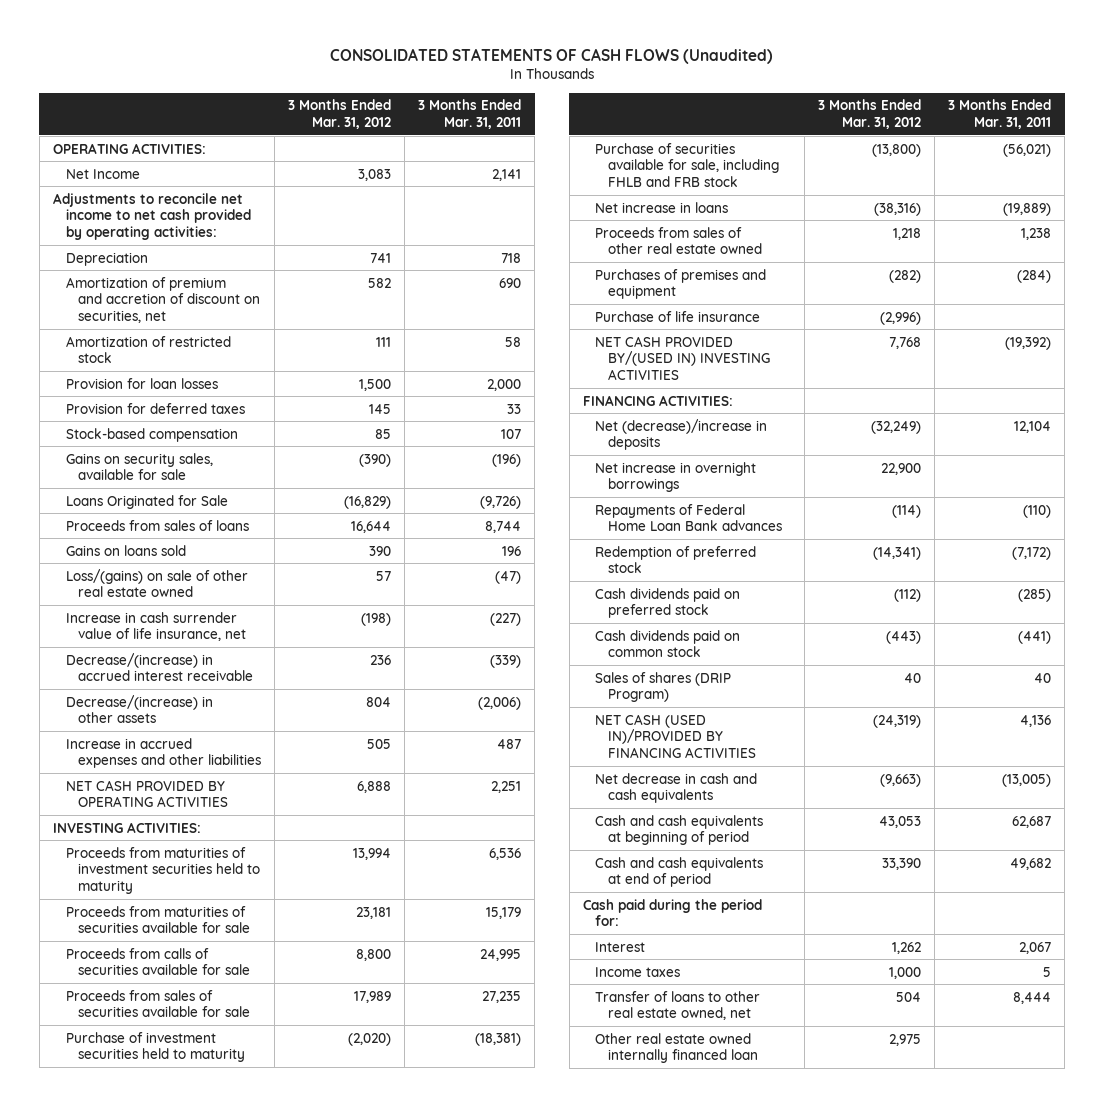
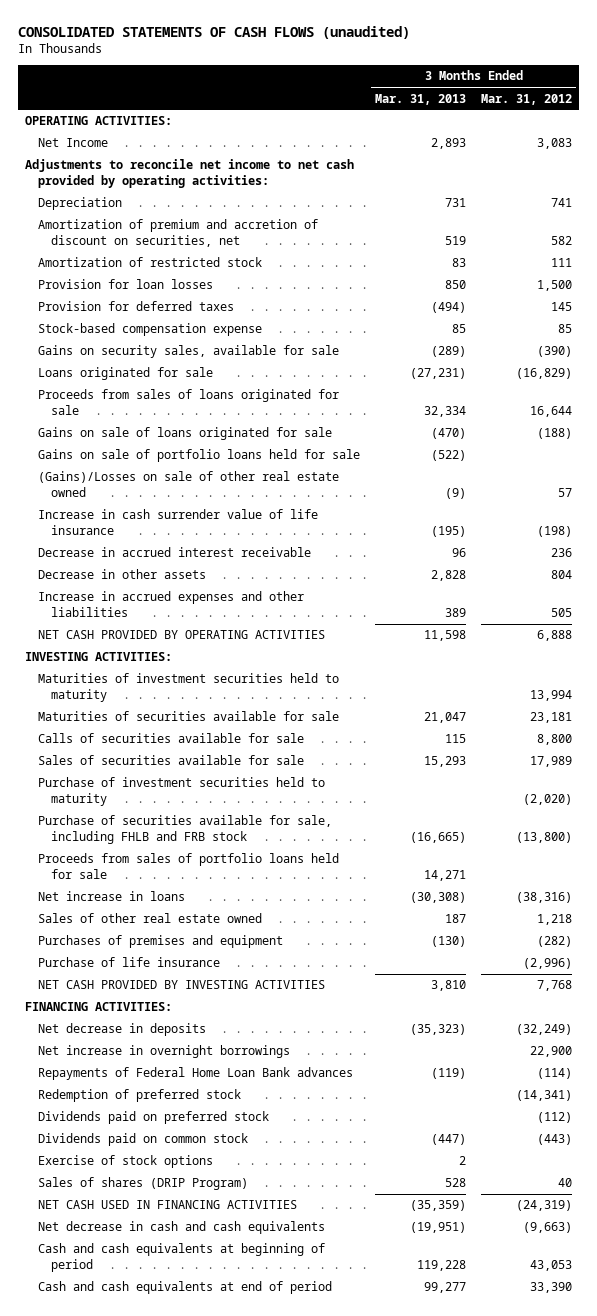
[330,47,774,64] CONSOLIDATED STATEMENTS OF CASH FLOWS (Unaudited) -> [17,25,410,39] CONSOLIDATED STATEMENTS OF CASH FLOWS (unaudited)
[418,99,522,129] 3 Months Ended Mar. 31, 2011 -> none
none -> [375,93,467,105] Mar. 31, 2013
[65,427,238,442] Stock-based compensation -> [38,323,263,337] Stock-based compensation expense
[65,494,228,509] Loans Originated for Sale -> [38,367,214,381] Loans originated for sale
[65,519,249,531] Proceeds from sales of loans -> [38,389,340,415] Proceeds from sales of loans originated for sale
[65,544,186,556] Gains on loans sold -> [38,427,333,441] Gains on sale of loans originated for sale
[369,545,392,556] 390 -> [536,428,572,440] (188)
none -> [38,449,361,463] Gains on sale of portfolio loans held for sale
[65,568,248,598] Loss/(gains) on sale of other real estate owned -> [38,471,340,497] (Gains)/Losses on sale of other real estate owned
[65,611,247,642] Increase in cash surrender value of life insurance, net -> [38,509,319,535] Increase in cash surrender value of life insurance
[65,652,254,682] Decrease/(increase) in accrued interest receivable -> [38,547,312,558] Decrease in accrued interest receivable
[65,694,213,724] Decrease/(increase) in other assets -> [38,569,207,580] Decrease in other assets
[65,846,261,894] Proceeds from maturities of investment securities held to maturity -> [38,673,340,702] Maturities of investment securities held to maturity
[65,905,251,934] Proceeds from maturities of securities available for sale -> [38,711,340,722] Maturities of securities available for sale
[65,947,251,976] Proceeds from calls of securities available for sale -> [38,733,305,744] Calls of securities available for sale
[65,989,251,1018] Proceeds from sales of securities available for sale -> [38,755,305,766] Sales of securities available for sale
none -> [38,853,340,879] Proceeds from sales of portfolio loans held for sale
[595,226,763,255] Proceeds from sales of other real estate owned -> [38,913,263,924] Sales of other real estate owned
[595,335,771,380] NET CASH PROVIDED BY/(USED IN) INVESTING ACTIVITIES -> [38,980,326,990] NET CASH PROVIDED BY INVESTING ACTIVITIES
[595,418,768,451] Net (decrease)/increase in deposits -> [38,1023,207,1037] Net decrease in deposits
[595,587,741,619] Cash dividends paid on preferred stock -> [38,1111,270,1125] Dividends paid on preferred stock
[595,629,741,658] Cash dividends paid on common stock -> [38,1133,249,1147] Dividends paid on common stock
none -> [38,1155,214,1169] Exercise of stock options
[595,713,757,758] NET CASH (USED IN)/PROVIDED BY FINANCING ACTIVITIES -> [38,1200,298,1210] NET CASH USED IN FINANCING ACTIVITIES
[582,898,762,927] Cash paid during the period for: -> none
[595,941,646,952] Interest -> none
[595,966,681,977] Income taxes -> none
[595,990,761,1021] Transfer of loans to other real estate owned, net -> none
[595,1032,759,1064] Other real estate owned internally financed loan -> none

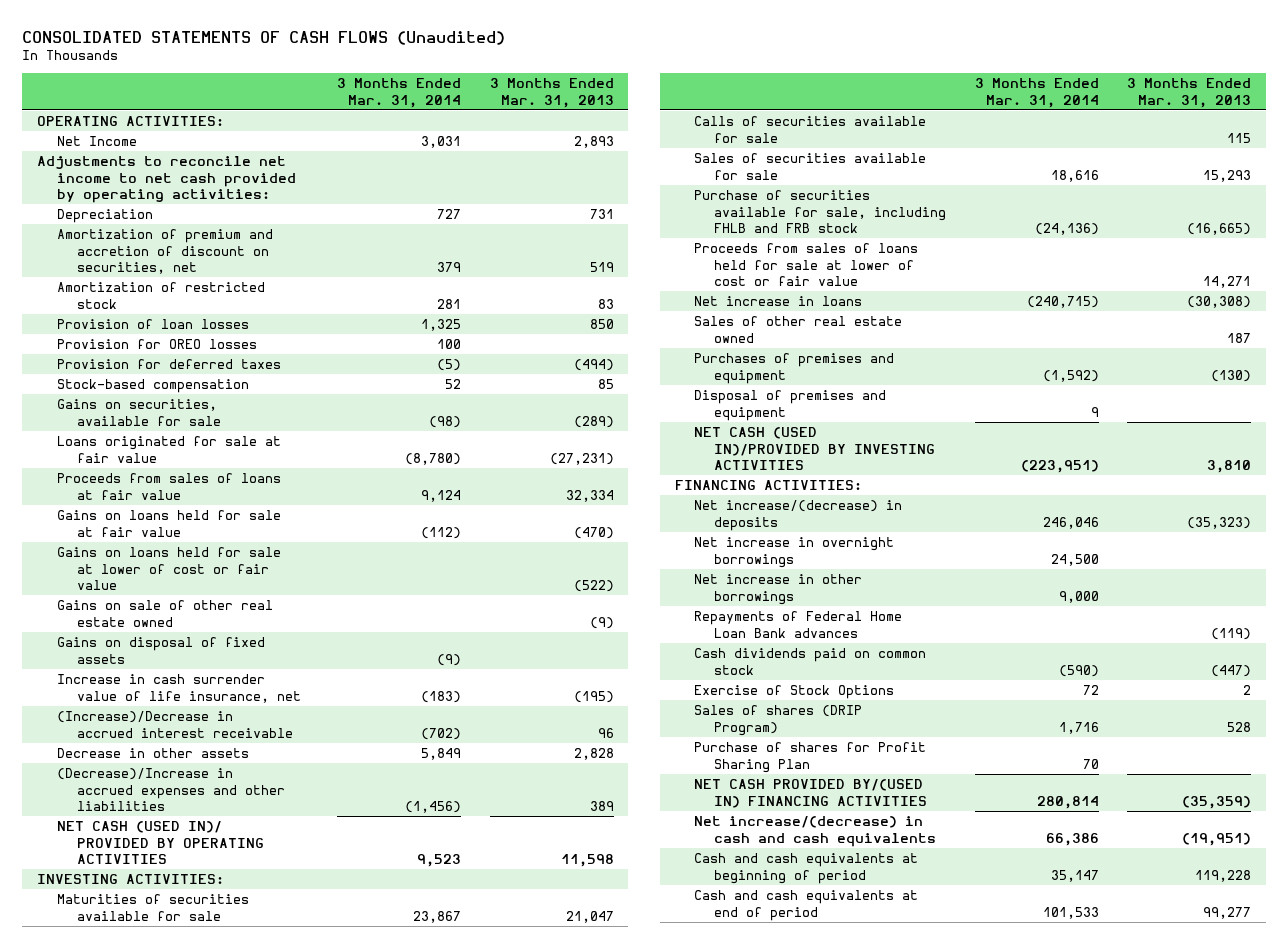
[17,25,410,39] CONSOLIDATED STATEMENTS OF CASH FLOWS (unaudited) -> [22,30,506,45] CONSOLIDATED STATEMENTS OF CASH FLOWS (Unaudited)
[480,93,572,105] Mar. 31, 2012 -> none
none -> [337,77,462,108] 3 Months Ended Mar. 31, 2014
[38,279,214,290] Provision for loan losses -> [56,318,249,329] Provision of loan losses
none -> [56,338,257,349] Provision for OREO losses
[38,427,333,441] Gains on sale of loans originated for sale -> none
[38,323,263,337] Stock-based compensation expense -> [56,378,249,393] Stock-based compensation
[38,345,340,359] Gains on security sales, available for sale -> [56,398,221,426] Gains on securities, available for sale
[38,367,214,381] Loans originated for sale -> [56,435,281,463] Loans originated for sale at fair value
[38,389,340,415] Proceeds from sales of loans originated for sale -> [56,472,281,500] Proceeds from sales of loans at fair value
none -> [56,509,281,537] Gains on loans held for sale at fair value
[38,449,361,463] Gains on sale of portfolio loans held for sale -> [56,546,281,591] Gains on loans held for sale at lower of cost or fair value
[38,471,340,497] (Gains)/Losses on sale of other real estate owned -> [56,599,273,627] Gains on sale of other real estate owned
none -> [56,636,265,664] Gains on disposal of fixed assets
[38,509,319,535] Increase in cash surrender value of life insurance -> [56,673,301,703] Increase in cash surrender value of life insurance, net
[38,547,312,558] Decrease in accrued interest receivable -> [56,710,293,738] (Increase)/Decrease in accrued interest receivable
[38,591,305,617] Increase in accrued expenses and other liabilities -> [56,767,285,812] (Decrease)/Increase in accrued expenses and other liabilities
[38,630,326,640] NET CASH PROVIDED BY OPERATING ACTIVITIES -> [56,820,264,865] NET CASH (USED IN)/ PROVIDED BY OPERATING ACTIVITIES
[38,673,340,702] Maturities of investment securities held to maturity -> none
[38,777,326,806] Purchase of investment securities held to maturity -> none
[38,853,340,879] Proceeds from sales of portfolio loans held for sale -> [694,242,919,287] Proceeds from sales of loans held for sale at lower of cost or fair value
[38,957,221,968] Purchase of life insurance -> none
none -> [694,389,887,421] Disposal of premises and equipment
[38,980,326,990] NET CASH PROVIDED BY INVESTING ACTIVITIES -> [694,426,936,471] NET CASH (USED IN)/PROVIDED BY INVESTING ACTIVITIES
[38,1023,207,1037] Net decrease in deposits -> [694,499,903,531] Net increase/(decrease) in deposits
none -> [694,573,863,605] Net increase in other borrowings
[38,1089,242,1103] Redemption of preferred stock -> none
[38,1111,270,1125] Dividends paid on preferred stock -> none
[38,1133,249,1147] Dividends paid on common stock -> [694,647,927,675] Cash dividends paid on common stock
[38,1155,214,1169] Exercise of stock options -> [694,684,895,699] Exercise of Stock Options
none -> [694,741,927,773] Purchase of shares for Profit Sharing Plan
[38,1200,298,1210] NET CASH USED IN FINANCING ACTIVITIES -> [694,778,928,808] NET CASH PROVIDED BY/(USED IN) FINANCING ACTIVITIES
[38,1221,326,1235] Net decrease in cash and cash equivalents -> [694,815,937,847] Net increase/(decrease) in cash and cash equivalents

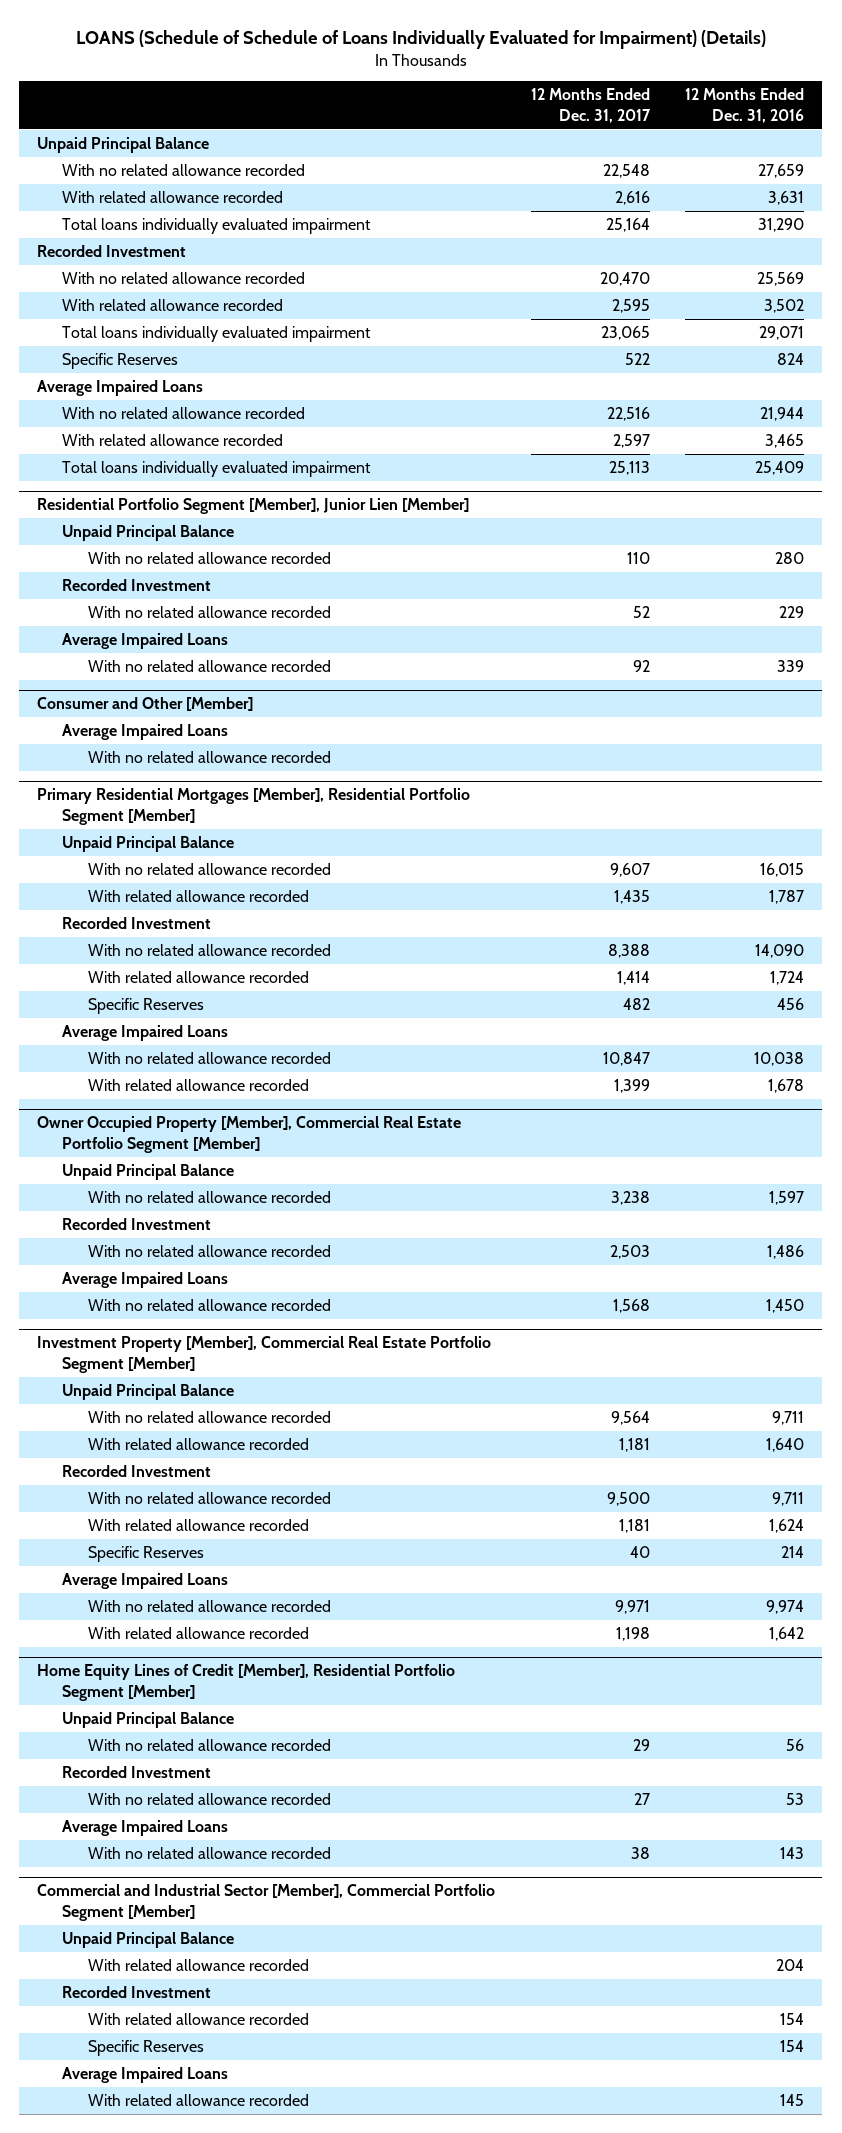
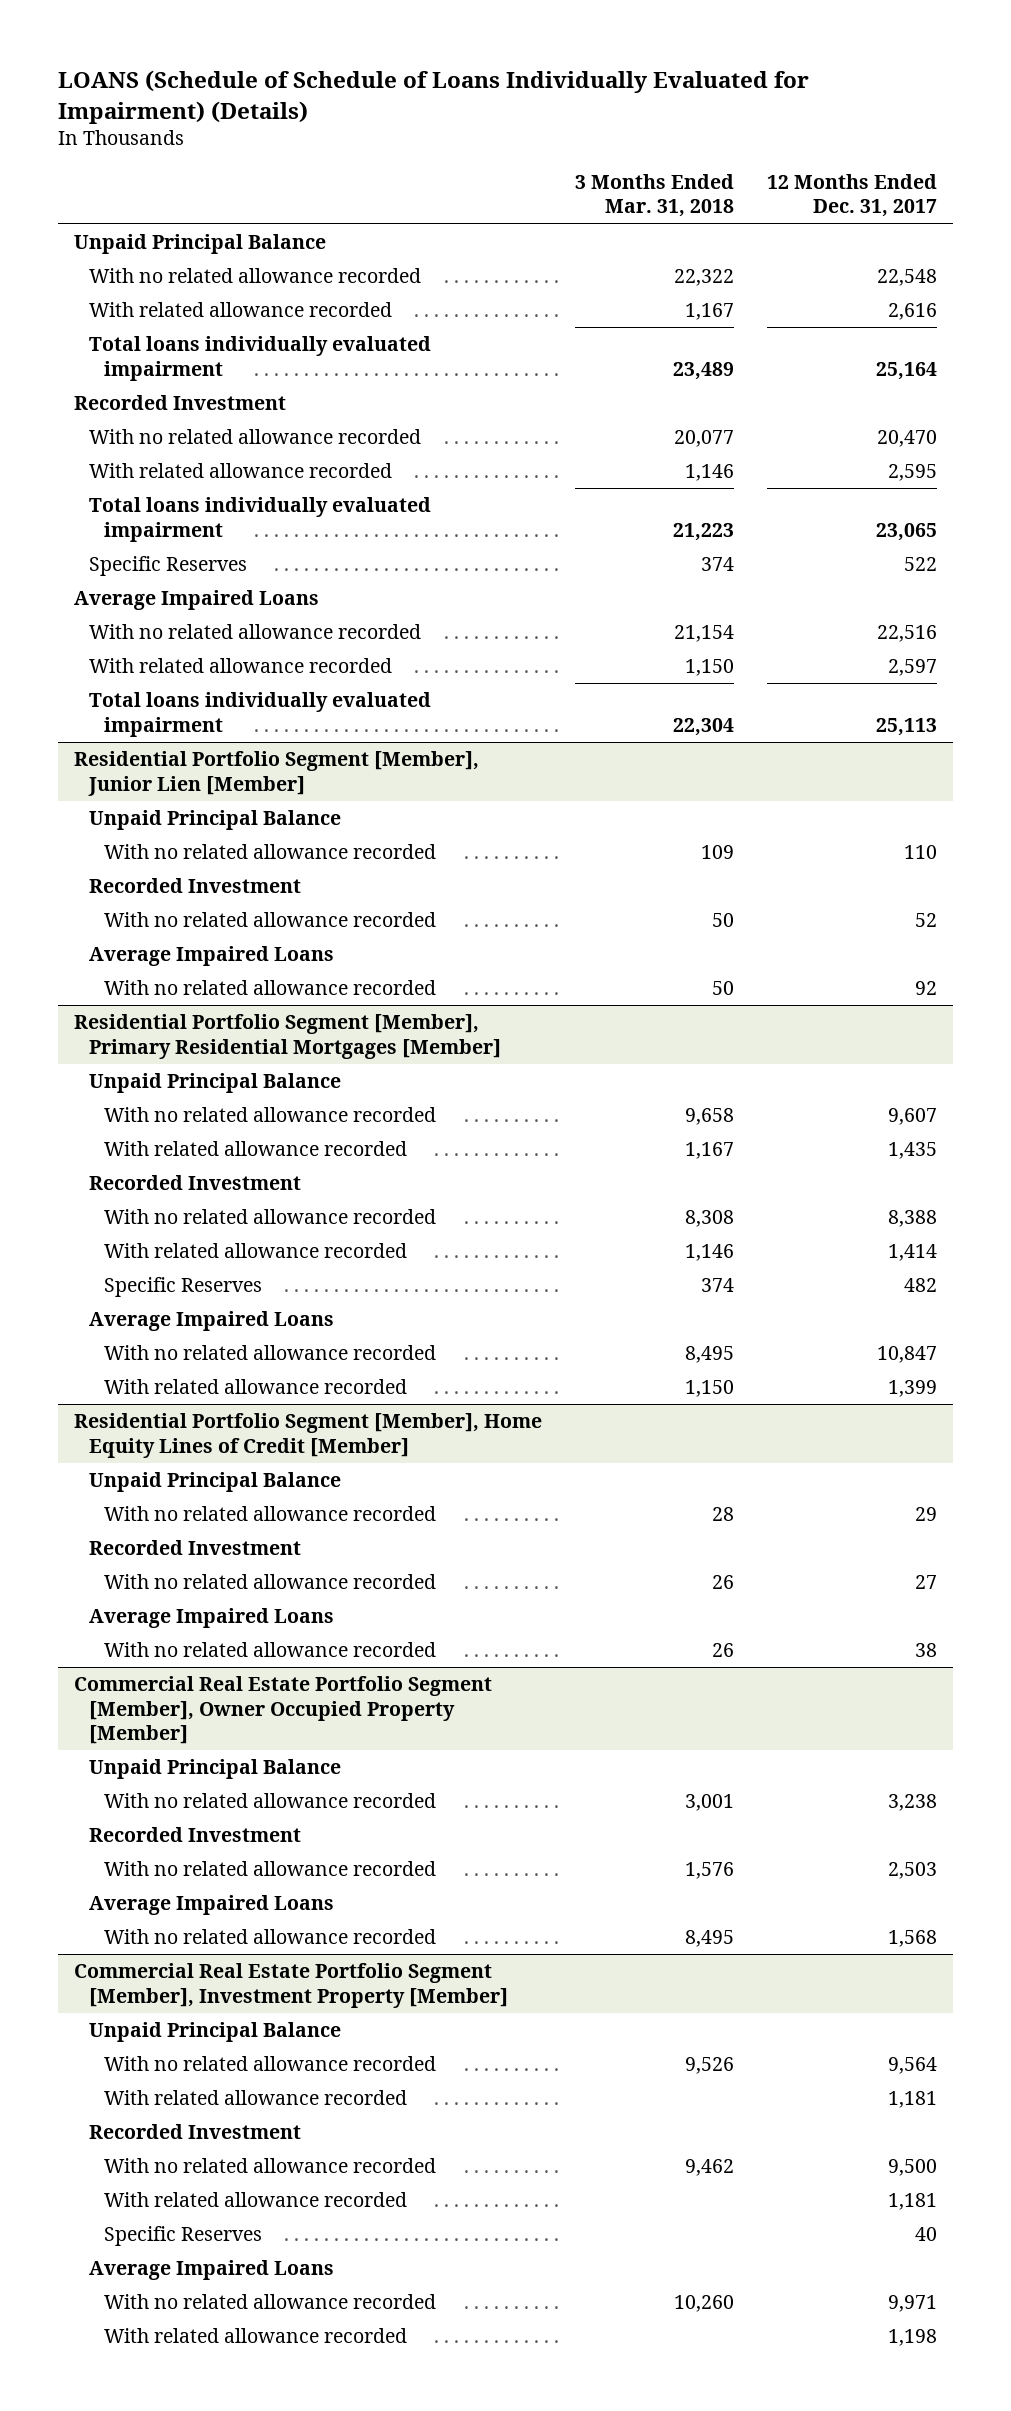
[685,88,805,124] 12 Months Ended Dec. 31, 2016 -> none
none -> [575,174,735,218] 3 Months Ended Mar. 31, 2018
[37,697,254,712] Consumer and Other [Member] -> none
[62,724,229,741] Average Impaired Loans -> none
[87,751,331,764] With no related allowance recorded -> none
[37,788,471,825] Primary Residential Mortgages [Member], Residential Portfolio Segment [Member] -> [74,1014,502,1059] Residential Portfolio Segment [Member], Primary Residential Mortgages [Member]
[37,1116,462,1153] Owner Occupied Property [Member], Commercial Real Estate Portfolio Segment [Member] -> none
none -> [74,1413,543,1458] Residential Portfolio Segment [Member], Home Equity Lines of Credit [Member]
none -> [103,1506,436,1522] With no related allowance recorded
none -> [89,1540,302,1556] Recorded Investment
none -> [103,1574,436,1590] With no related allowance recorded
none -> [89,1608,335,1629] Average Impaired Loans
none -> [103,1642,436,1658] With no related allowance recorded
none -> [74,1676,493,1744] Commercial Real Estate Portfolio Segment [Member], Owner Occupied Property [Member]
none -> [89,1759,342,1780] Unpaid Principal Balance
[37,1336,492,1373] Investment Property [Member], Commercial Real Estate Portfolio Segment [Member] -> [74,1963,509,2008] Commercial Real Estate Portfolio Segment [Member], Investment Property [Member]
[37,1664,456,1701] Home Equity Lines of Credit [Member], Residential Portfolio Segment [Member] -> none
[62,1712,235,1729] Unpaid Principal Balance -> none
[87,1739,331,1752] With no related allowance recorded -> none
[62,1766,212,1779] Recorded Investment -> none
[87,1793,331,1806] With no related allowance recorded -> none
[62,1820,229,1837] Average Impaired Loans -> none
[87,1847,331,1860] With no related allowance recorded -> none
[37,1884,496,1921] Commercial and Industrial Sector [Member], Commercial Portfolio Segment [Member] -> none
[62,1932,235,1949] Unpaid Principal Balance -> none
[87,1959,309,1972] With related allowance recorded -> none
[62,1986,212,1999] Recorded Investment -> none
[87,2013,309,2026] With related allowance recorded -> none
[87,2040,204,2057] Specific Reserves -> none
[62,2067,229,2084] Average Impaired Loans -> none
[87,2094,309,2107] With related allowance recorded -> none

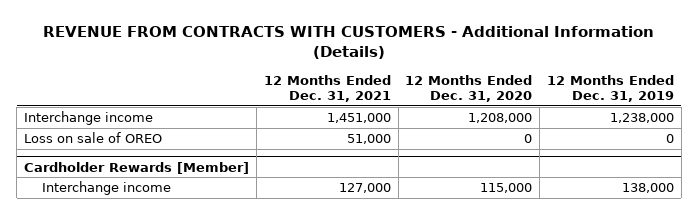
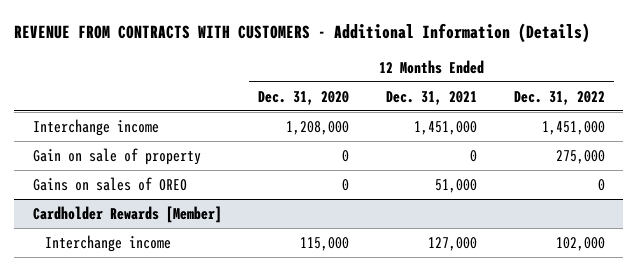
[547,75,675,103] 12 Months Ended Dec. 31, 2019 -> none
none -> [513,90,605,105] Dec. 31, 2022
none -> [32,147,201,165] Gain on sale of property
[24,132,163,144] Loss on sale of OREO -> [32,176,187,191] Gains on sales of OREO

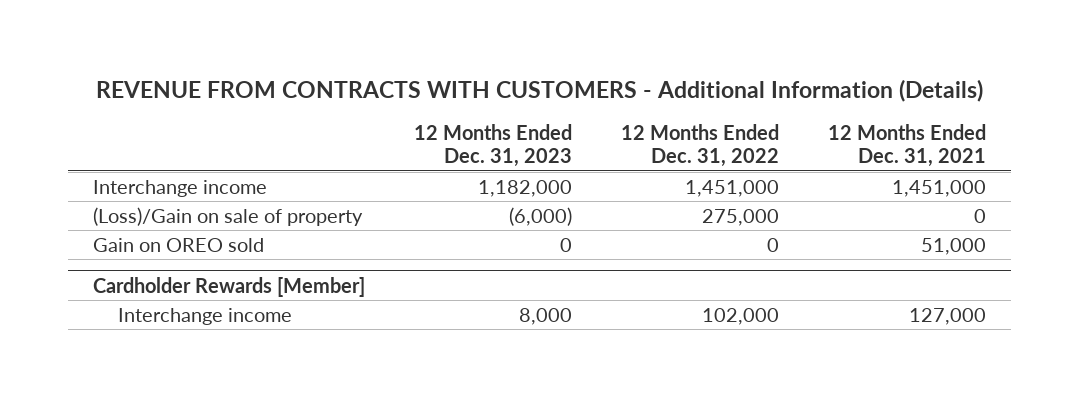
[258,90,350,105] Dec. 31, 2020 -> none
none -> [413,123,572,168] 12 Months Ended Dec. 31, 2023
[32,147,201,165] Gain on sale of property -> [92,206,363,226] (Loss)/Gain on sale of property
[32,176,187,191] Gains on sales of OREO -> [92,237,264,252] Gain on OREO sold

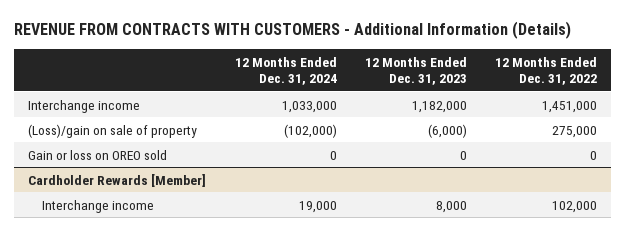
[828,123,987,168] 12 Months Ended Dec. 31, 2021 -> none
none -> [234,56,337,86] 12 Months Ended Dec. 31, 2024
[92,206,363,226] (Loss)/Gain on sale of property -> [28,123,198,138] (Loss)/gain on sale of property
[92,237,264,252] Gain on OREO sold -> [28,149,168,160] Gain or loss on OREO sold

